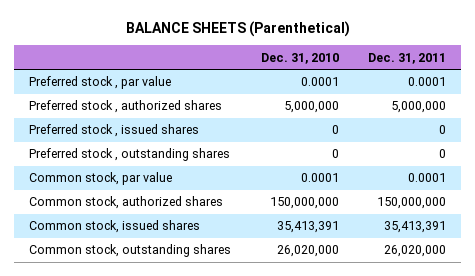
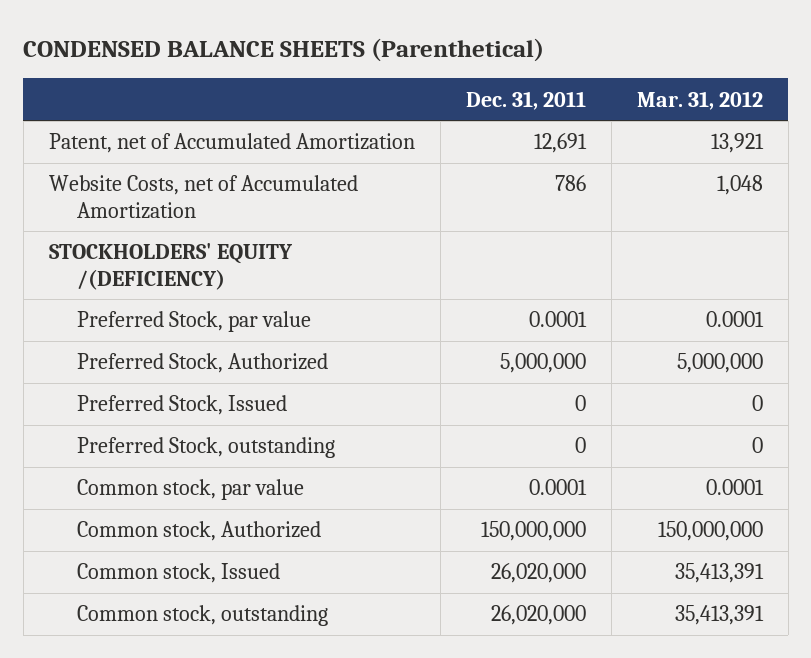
[125,21,350,38] BALANCE SHEETS (Parenthetical) -> [23,37,545,62] CONDENSED BALANCE SHEETS (Parenthetical)
[260,52,339,64] Dec. 31, 2010 -> none
none -> [636,90,763,110] Mar. 31, 2012
none -> [48,133,415,154] Patent, net of Accumulated Amortization
none -> [48,175,358,219] Website Costs, net of Accumulated Amortization
none -> [48,243,293,290] STOCKHOLDERS' EQUITY /(DEFICIENCY)
[28,76,171,90] Preferred stock , par value -> [77,311,312,333] Preferred Stock, par value
[28,100,222,114] Preferred stock , authorized shares -> [77,353,329,374] Preferred Stock, Authorized
[28,124,199,138] Preferred stock , issued shares -> [77,395,288,416] Preferred Stock, Issued
[28,148,230,162] Preferred stock , outstanding shares -> [77,437,336,459] Preferred Stock, outstanding
[28,196,223,210] Common stock, authorized shares -> [77,521,322,542] Common stock, Authorized
[28,220,200,234] Common stock, issued shares -> [77,563,281,584] Common stock, Issued
[384,221,447,234] 35,413,391 -> [490,563,586,584] 26,020,000
[28,244,231,258] Common stock, outstanding shares -> [77,605,329,627] Common stock, outstanding

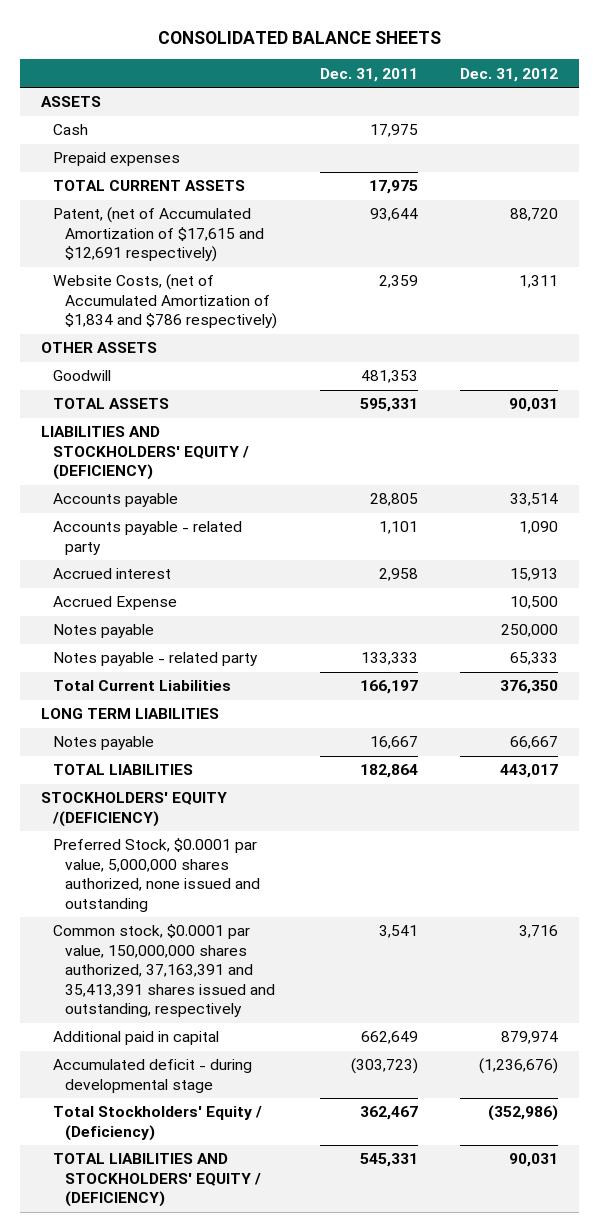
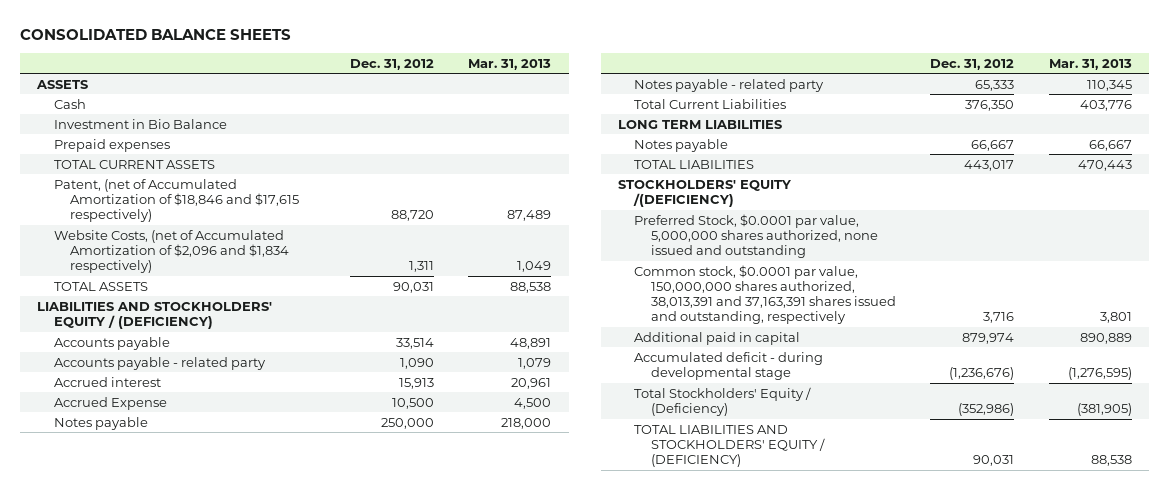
[319,67,418,82] Dec. 31, 2011 -> none
none -> [468,58,552,70] Mar. 31, 2013
none -> [53,118,227,129] Investment in Bio Balance
[41,342,158,354] OTHER ASSETS -> none
[53,370,112,382] Goodwill -> none
[53,207,265,263] Patent, (net of Accumulated Amortization of $17,615 and $12,691 respectively) -> [53,178,300,223] Patent, (net of Accumulated Amortization of $18,846 and $17,615 respectively)
[53,274,278,330] Website Costs, (net of Accumulated Amortization of $1,834 and $786 respectively) -> [53,229,290,274] Website Costs, (net of Accumulated Amortization of $2,096 and $1,834 respectively)
[53,924,276,1018] Common stock, $0.0001 par value, 150,000,000 shares authorized, 37,163,391 and 35,413,391 shares issued and outstanding, respectively -> [634,264,896,325] Common stock, $0.0001 par value, 150,000,000 shares authorized, 38,013,391 and 37,163,391 shares issued and outstanding, respectively

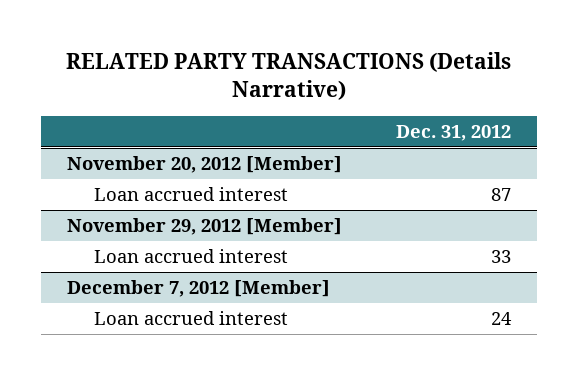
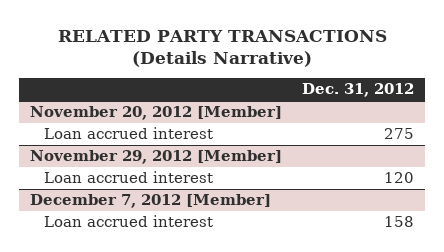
[490,188,511,202] 87 -> [384,128,415,140] 275
[490,250,511,264] 33 -> [384,172,415,184] 120
[490,312,512,326] 24 -> [384,216,415,228] 158

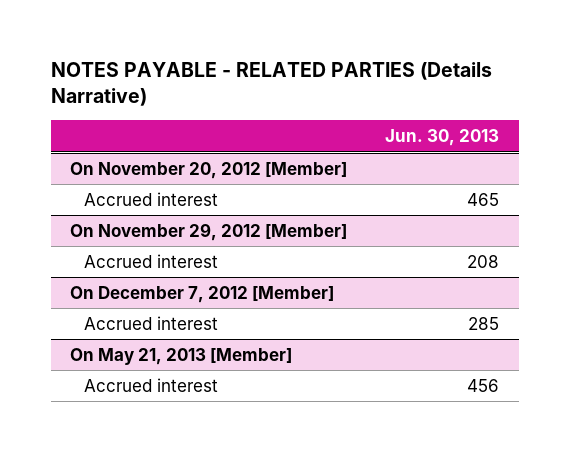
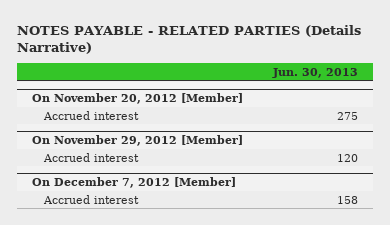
[467,192,500,206] 465 -> [337,111,359,120] 275
[467,254,500,268] 208 -> [337,153,359,162] 120
[69,347,292,365] On May 21, 2013 [Member] -> none
[84,377,219,392] Accrued interest -> none
[468,316,500,330] 285 -> [337,195,359,204] 158

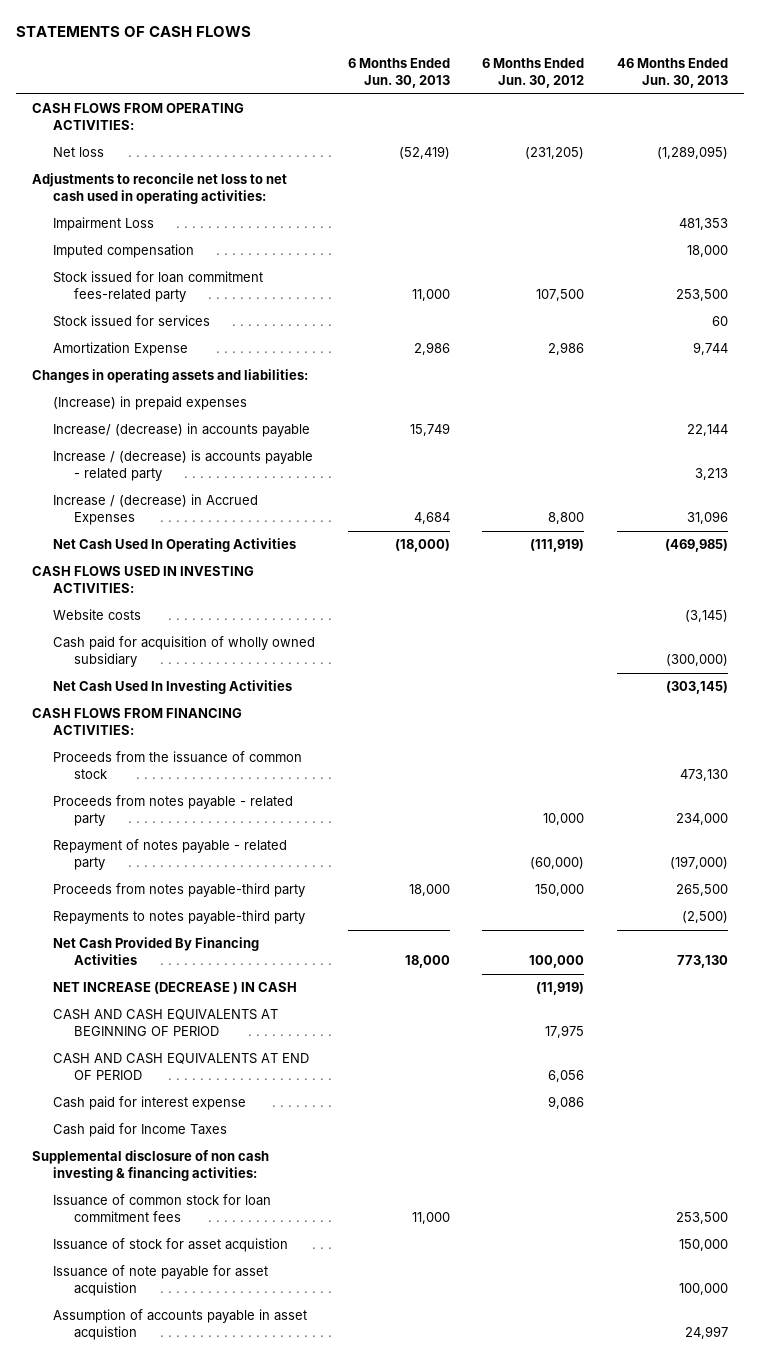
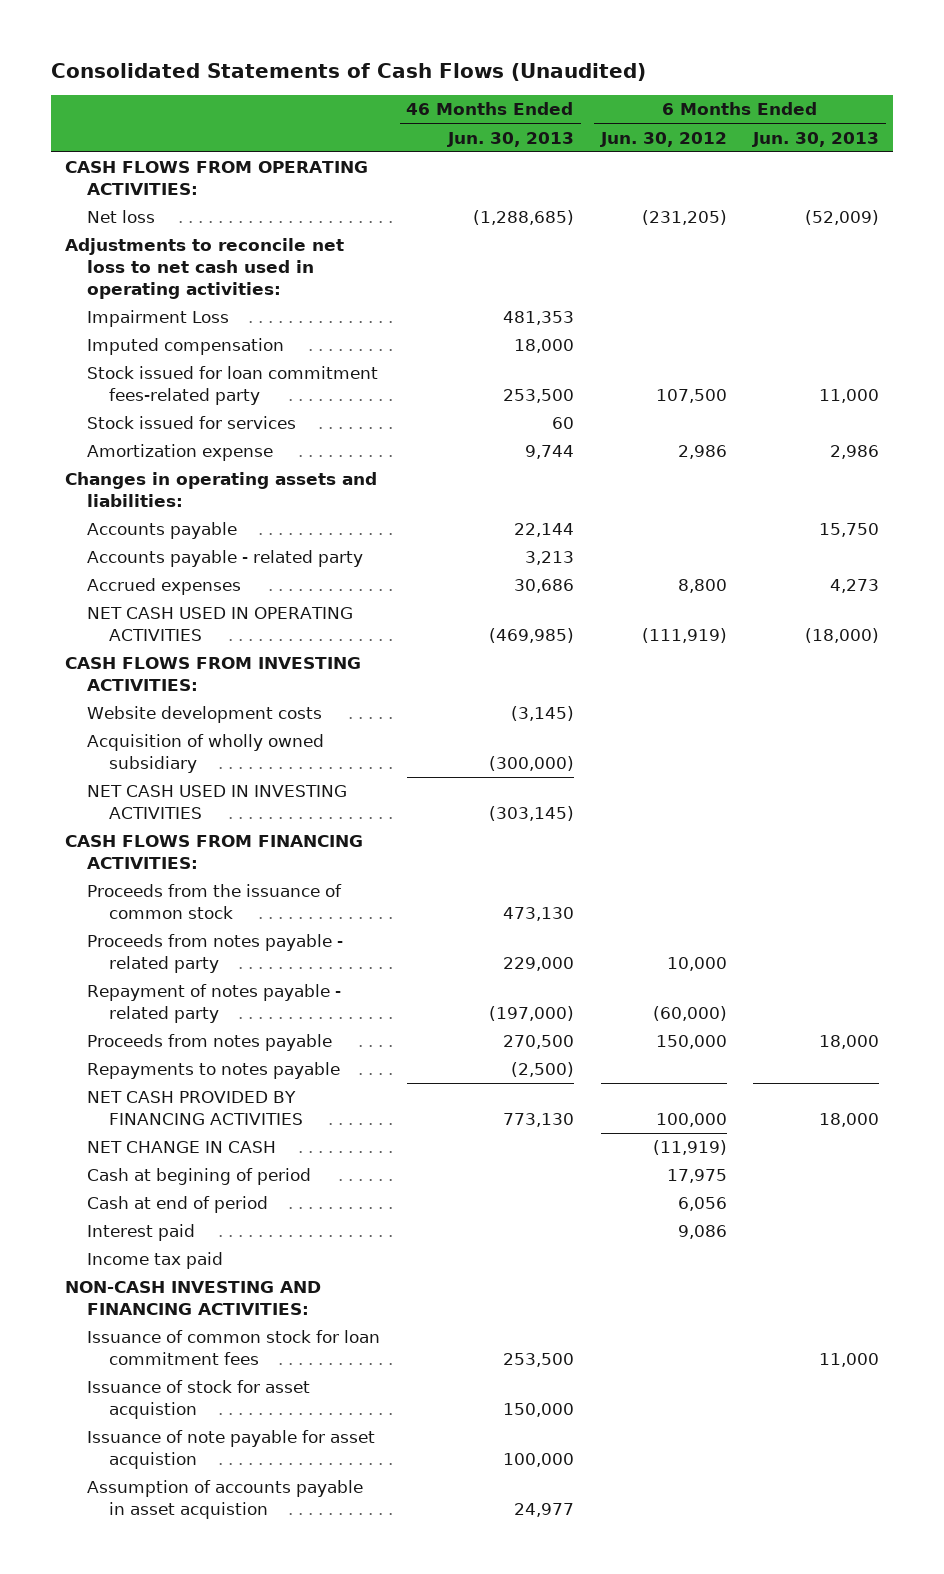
[16,25,252,37] STATEMENTS OF CASH FLOWS -> [51,62,647,81] Consolidated Statements of Cash Flows (Unaudited)
[398,146,450,160] (52,419) -> [805,210,880,226] (52,009)
[656,146,728,160] (1,289,095) -> [472,210,574,226] (1,288,685)
[53,342,189,357] Amortization Expense -> [86,444,273,462] Amortization expense
[53,396,248,411] (Increase) in prepaid expenses -> none
[53,423,311,438] Increase/ (decrease) in accounts payable -> [86,522,237,540] Accounts payable
[409,423,450,437] 15,749 -> [819,523,880,538] 15,750
[53,450,314,482] Increase / (decrease) is accounts payable - related party -> [86,550,363,568] Accounts payable - related party
[53,494,259,526] Increase / (decrease) in Accrued Expenses -> [86,578,241,596] Accrued expenses
[413,512,450,525] 4,684 -> [830,579,880,594] 4,273
[686,511,728,525] 31,096 -> [513,579,574,594] 30,686
[53,538,297,553] Net Cash Used In Operating Activities -> [86,607,353,642] NET CASH USED IN OPERATING ACTIVITIES
[32,566,255,594] CASH FLOWS USED IN INVESTING ACTIVITIES: -> [64,657,361,692] CASH FLOWS FROM INVESTING ACTIVITIES:
[53,609,142,621] Website costs -> [86,706,322,724] Website development costs
[53,636,316,668] Cash paid for acquisition of wholly owned subsidiary -> [86,734,324,774] Acquisition of wholly owned subsidiary
[53,680,293,695] Net Cash Used In Investing Activities -> [86,785,347,820] NET CASH USED IN INVESTING ACTIVITIES
[675,813,728,826] 234,000 -> [502,957,574,972] 229,000
[53,883,306,898] Proceeds from notes payable-third party -> [86,1034,332,1052] Proceeds from notes payable
[675,884,728,897] 265,500 -> [502,1035,574,1050] 270,500
[53,910,306,925] Repayments to notes payable-third party -> [86,1062,340,1080] Repayments to notes payable
[53,937,260,966] Net Cash Provided By Financing Activities -> [86,1091,304,1126] NET CASH PROVIDED BY FINANCING ACTIVITIES
[53,982,298,995] NET INCREASE (DECREASE ) IN CASH -> [86,1141,276,1154] NET CHANGE IN CASH
[53,1009,279,1037] CASH AND CASH EQUIVALENTS AT BEGINNING OF PERIOD -> [86,1168,311,1186] Cash at begining of period
[53,1053,310,1081] CASH AND CASH EQUIVALENTS AT END OF PERIOD -> [86,1196,268,1214] Cash at end of period
[53,1096,247,1111] Cash paid for interest expense -> [86,1224,195,1242] Interest paid
[53,1123,228,1138] Cash paid for Income Taxes -> [86,1252,223,1270] Income tax paid
[32,1150,270,1182] Supplemental disclosure of non cash investing & financing activities: -> [64,1281,321,1316] NON-CASH INVESTING AND FINANCING ACTIVITIES:
[684,1326,728,1340] 24,997 -> [513,1503,574,1518] 24,977

